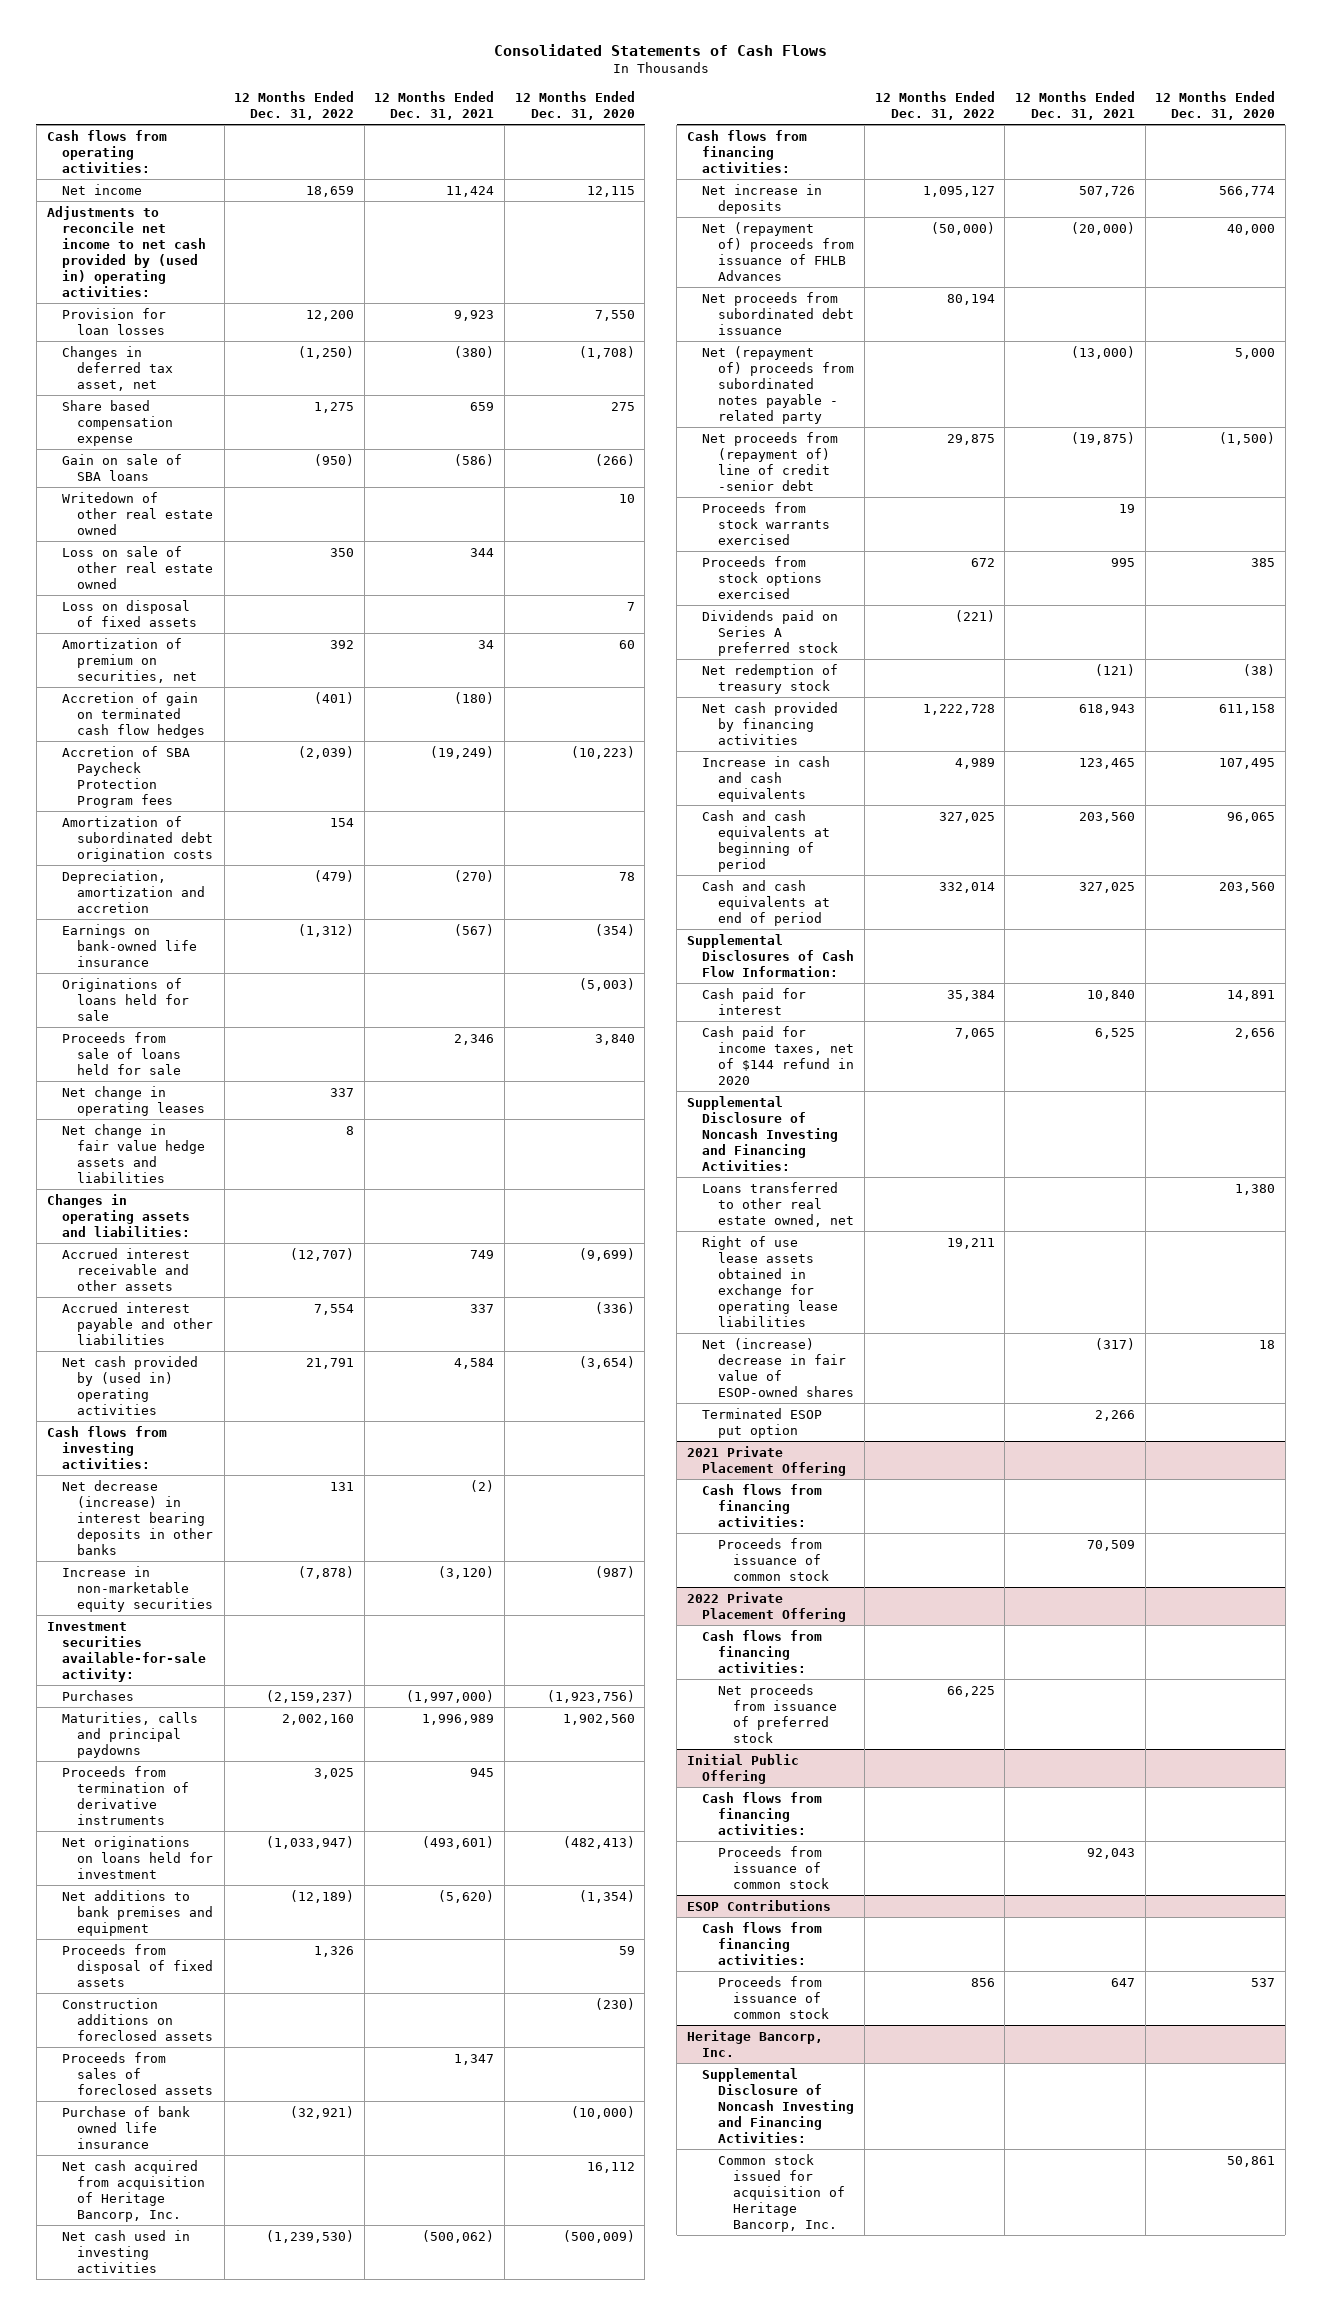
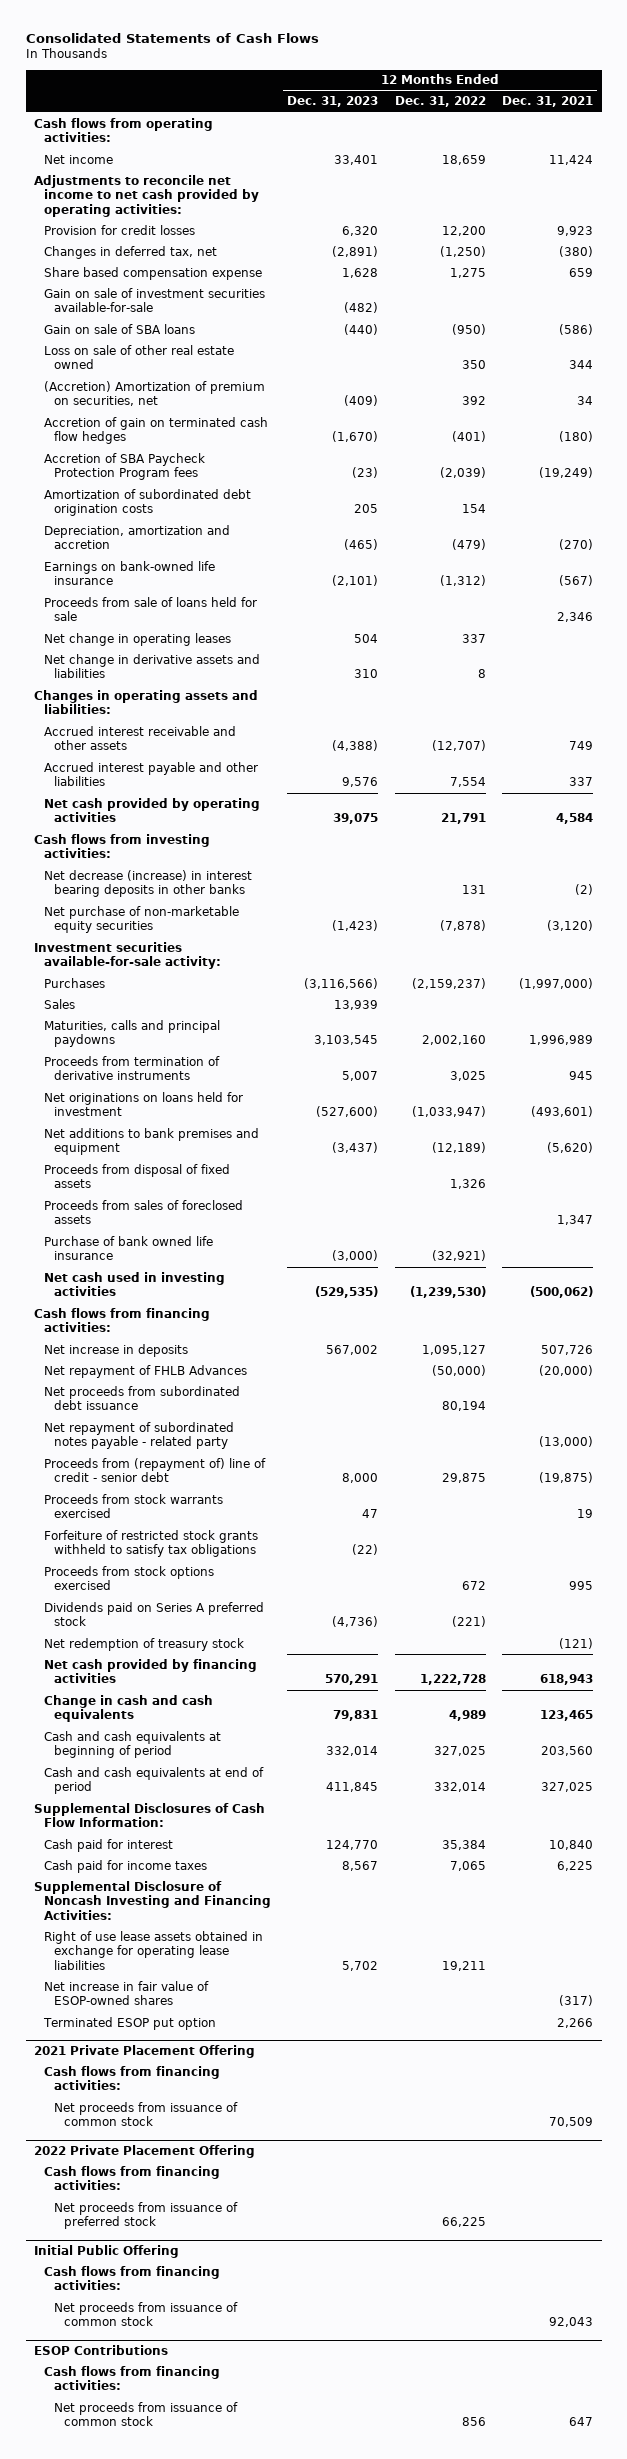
[514,90,635,120] 12 Months Ended Dec. 31, 2020 -> none
none -> [287,96,379,108] Dec. 31, 2023
[46,205,206,298] Adjustments to reconcile net income to net cash provided by (used in) operating activities: -> [33,174,259,217] Adjustments to reconcile net income to net cash provided by operating activities:
[61,307,166,335] Provision for loan losses -> [43,224,195,235] Provision for credit losses
[61,345,174,391] Changes in deferred tax asset, net -> [43,245,217,259] Changes in deferred tax, net
none -> [43,287,265,313] Gain on sale of investment securities available-for-sale
[61,491,214,535] Writedown of other real estate owned -> none
[61,599,198,627] Loss on disposal of fixed assets -> none
[61,637,198,683] Amortization of premium on securities, net -> [43,380,265,407] (Accretion) Amortization of premium on securities, net
[61,977,190,1021] Originations of loans held for sale -> none
[61,1123,206,1183] Net change in fair value hedge assets and liabilities -> [43,653,260,679] Net change in derivative assets and liabilities
[61,1355,198,1415] Net cash provided by (used in) operating activities -> [43,797,260,823] Net cash provided by operating activities
[61,1565,214,1612] Increase in non-marketable equity securities -> [43,905,239,934] Net purchase of non-marketable equity securities
none -> [43,998,75,1009] Sales
[61,1997,214,2041] Construction additions on foreclosed assets -> none
[61,2159,206,2222] Net cash acquired from acquisition of Heritage Bancorp, Inc. -> none
[702,221,854,281] Net (repayment of) proceeds from issuance of FHLB Advances -> [43,1364,247,1378] Net repayment of FHLB Advances
[702,345,854,425] Net (repayment of) proceeds from subordinated notes payable - related party -> [43,1421,234,1450] Net repayment of subordinated notes payable - related party
[702,431,839,491] Net proceeds from (repayment of) line of credit -senior debt -> [43,1457,266,1483] Proceeds from (repayment of) line of credit - senior debt
none -> [43,1529,258,1558] Forfeiture of restricted stock grants withheld to satisfy tax obligations
[702,755,831,802] Increase in cash and cash equivalents -> [43,1694,213,1723] Change in cash and cash equivalents
[702,1025,854,1085] Cash paid for income taxes, net of $144 refund in 2020 -> [43,1859,207,1873] Cash paid for income taxes
[1094,1027,1135,1039] 6,525 -> [557,1860,594,1871] 6,225
[702,1181,854,1227] Loans transferred to other real estate owned, net -> none
[702,1337,854,1397] Net (increase) decrease in fair value of ESOP-owned shares -> [43,1980,209,2006] Net increase in fair value of ESOP-owned shares
[717,1537,830,1581] Proceeds from issuance of common stock -> [53,2101,238,2127] Net proceeds from issuance of common stock
[717,1845,830,1889] Proceeds from issuance of common stock -> [53,2301,238,2327] Net proceeds from issuance of common stock
[686,2029,823,2057] Heritage Bancorp, Inc. -> none
[702,2067,854,2144] Supplemental Disclosure of Noncash Investing and Financing Activities: -> none
[717,2153,846,2233] Common stock issued for acquisition of Heritage Bancorp, Inc. -> none
[717,1975,830,2019] Proceeds from issuance of common stock -> [53,2401,238,2427] Net proceeds from issuance of common stock

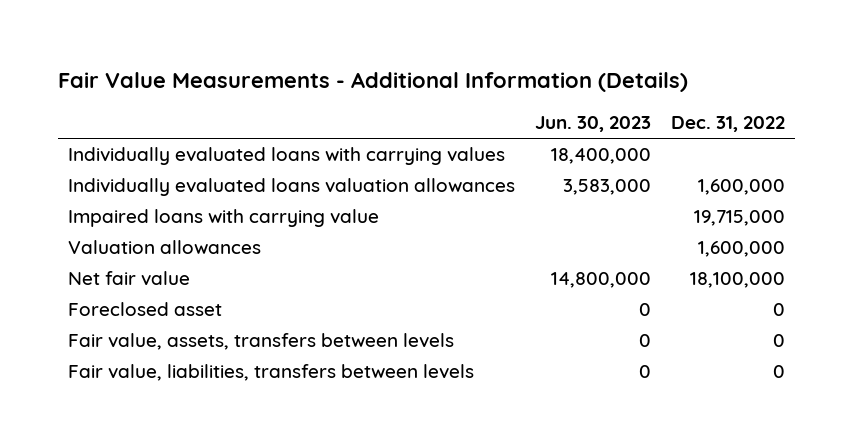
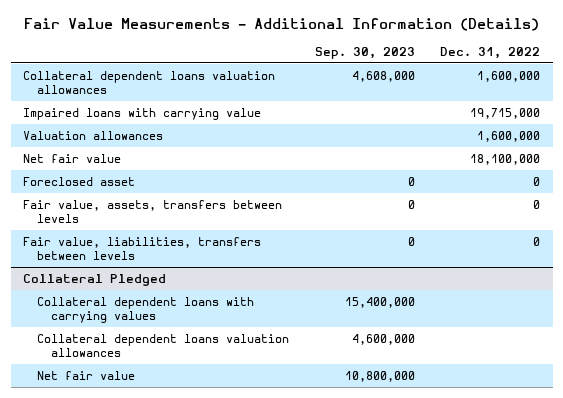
[535,116,652,133] Jun. 30, 2023 -> none
none -> [314,46,415,59] Sep. 30, 2023
[68,147,506,166] Individually evaluated loans with carrying values -> none
[68,178,516,197] Individually evaluated loans valuation allowances -> [23,70,276,94] Collateral dependent loans valuation allowances
none -> [23,273,167,286] Collateral Pledged
none -> [37,296,255,323] Collateral dependent loans with carrying values
none -> [37,333,290,357] Collateral dependent loans valuation allowances
none -> [37,370,136,380] Net fair value

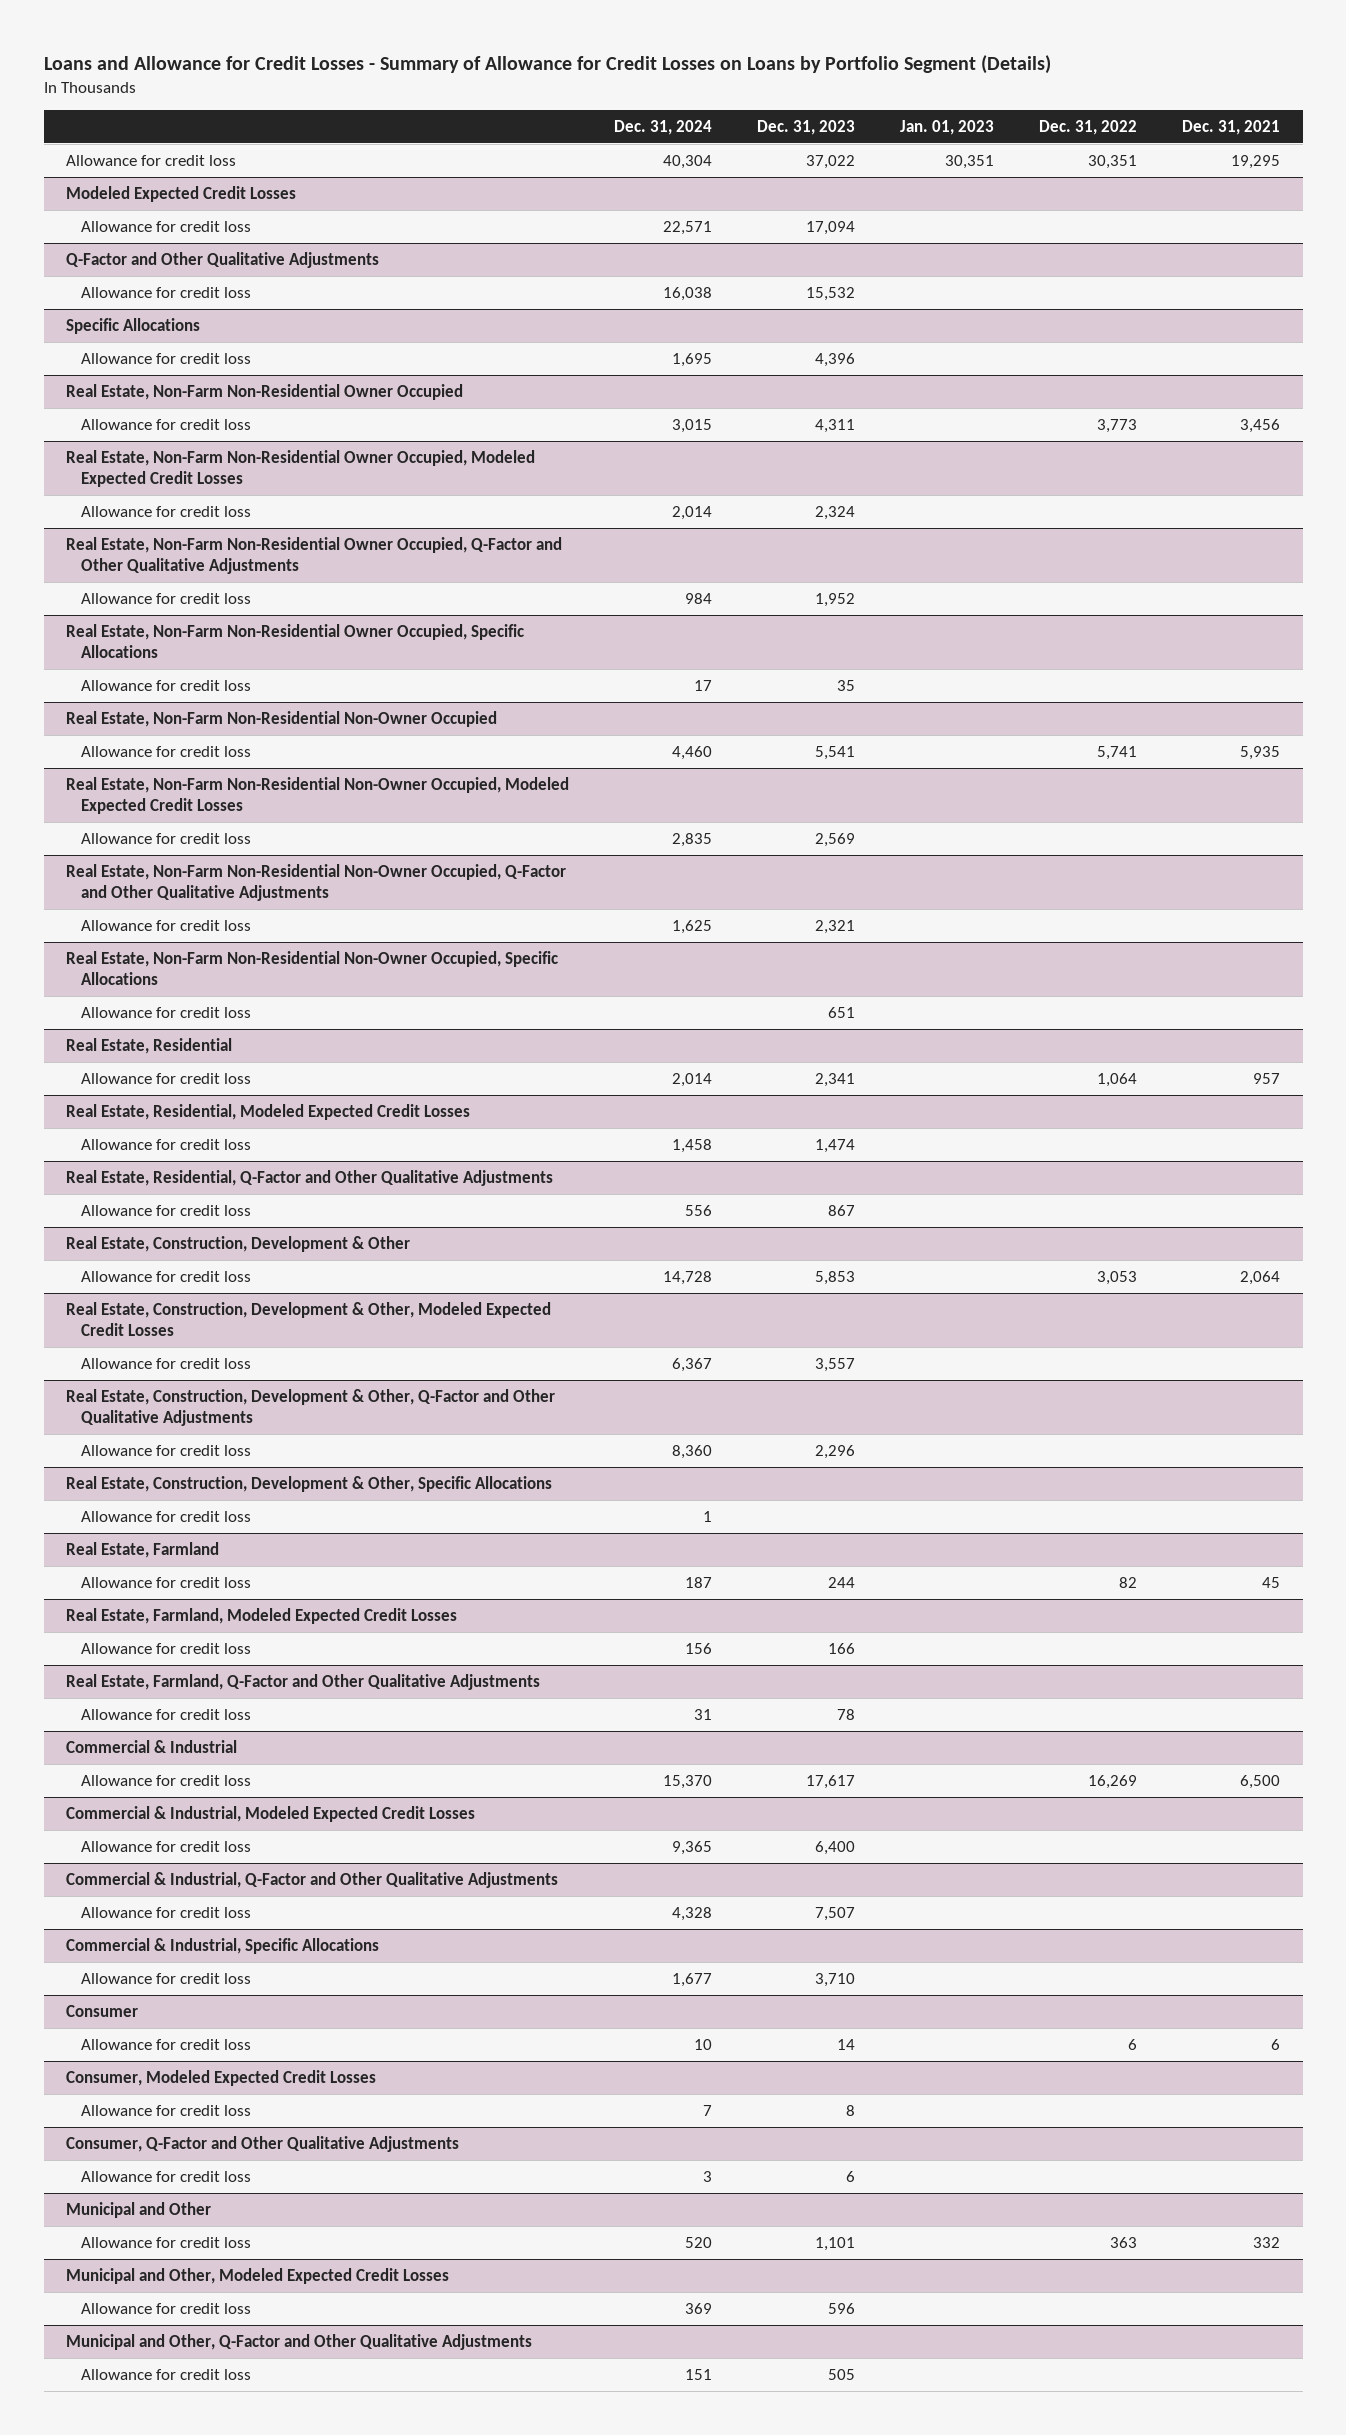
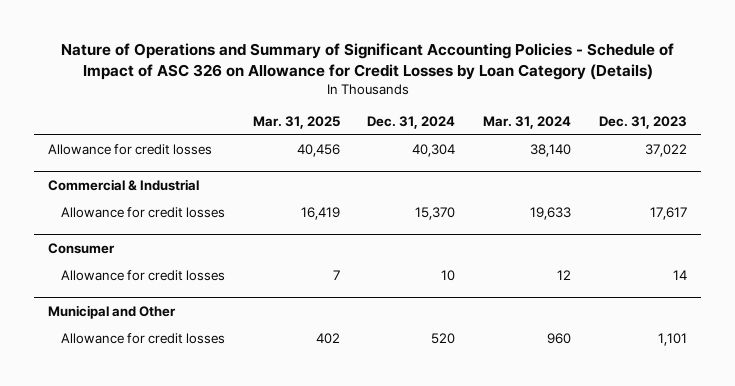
[43,54,1051,74] Loans and Allowance for Credit Losses - Summary of Allowance for Credit Losses on Loans by Portfolio Segment (Details) -> [60,43,674,81] Nature of Operations and Summary of Significant Accounting Policies - Schedule of Impact of ASC 326 on Allowance for Credit Losses by Loan Category (Details)
[900,119,995,135] Jan. 01, 2023 -> none
[1039,119,1138,135] Dec. 31, 2022 -> none
[1182,119,1281,135] Dec. 31, 2021 -> none
none -> [252,116,340,130] Mar. 31, 2025
none -> [483,116,572,130] Mar. 31, 2024
[66,186,297,203] Modeled Expected Credit Losses -> none
[80,221,251,233] Allowance for credit loss -> none
[66,252,380,269] Q-Factor and Other Qualitative Adjustments -> none
[80,287,251,299] Allowance for credit loss -> none
[66,318,201,335] Specific Allocations -> none
[80,353,251,365] Allowance for credit loss -> none
[66,384,464,401] Real Estate, Non-Farm Non-Residential Owner Occupied -> none
[80,419,251,431] Allowance for credit loss -> none
[66,450,536,487] Real Estate, Non-Farm Non-Residential Owner Occupied, Modeled Expected Credit Losses -> none
[80,506,251,518] Allowance for credit loss -> none
[66,537,563,574] Real Estate, Non-Farm Non-Residential Owner Occupied, Q-Factor and Other Qualitative Adjustments -> none
[80,593,251,605] Allowance for credit loss -> none
[66,624,525,658] Real Estate, Non-Farm Non-Residential Owner Occupied, Specific Allocations -> none
[80,680,251,692] Allowance for credit loss -> none
[66,711,498,728] Real Estate, Non-Farm Non-Residential Non-Owner Occupied -> none
[80,746,251,758] Allowance for credit loss -> none
[66,777,570,814] Real Estate, Non-Farm Non-Residential Non-Owner Occupied, Modeled Expected Credit Losses -> none
[80,833,251,845] Allowance for credit loss -> none
[66,864,567,901] Real Estate, Non-Farm Non-Residential Non-Owner Occupied, Q-Factor and Other Qualitative Adjustments -> none
[80,920,251,932] Allowance for credit loss -> none
[66,951,559,985] Real Estate, Non-Farm Non-Residential Non-Owner Occupied, Specific Allocations -> none
[80,1007,251,1019] Allowance for credit loss -> none
[66,1038,233,1055] Real Estate, Residential -> none
[80,1073,251,1085] Allowance for credit loss -> none
[66,1104,471,1121] Real Estate, Residential, Modeled Expected Credit Losses -> none
[80,1139,251,1151] Allowance for credit loss -> none
[66,1170,554,1187] Real Estate, Residential, Q-Factor and Other Qualitative Adjustments -> none
[80,1205,251,1217] Allowance for credit loss -> none
[66,1236,411,1253] Real Estate, Construction, Development & Other -> none
[80,1271,251,1283] Allowance for credit loss -> none
[66,1302,552,1336] Real Estate, Construction, Development & Other, Modeled Expected Credit Losses -> none
[80,1358,251,1370] Allowance for credit loss -> none
[66,1389,556,1426] Real Estate, Construction, Development & Other, Q-Factor and Other Qualitative Adjustments -> none
[80,1445,251,1457] Allowance for credit loss -> none
[66,1476,553,1493] Real Estate, Construction, Development & Other, Specific Allocations -> none
[80,1511,251,1523] Allowance for credit loss -> none
[66,1542,220,1559] Real Estate, Farmland -> none
[80,1577,251,1589] Allowance for credit loss -> none
[66,1608,458,1625] Real Estate, Farmland, Modeled Expected Credit Losses -> none
[80,1643,251,1655] Allowance for credit loss -> none
[66,1674,541,1691] Real Estate, Farmland, Q-Factor and Other Qualitative Adjustments -> none
[80,1709,251,1721] Allowance for credit loss -> none
[66,155,237,167] Allowance for credit loss -> [48,144,213,156] Allowance for credit losses
[66,1806,476,1823] Commercial & Industrial, Modeled Expected Credit Losses -> none
[80,1841,251,1853] Allowance for credit loss -> none
[66,1872,559,1889] Commercial & Industrial, Q-Factor and Other Qualitative Adjustments -> none
[80,1907,251,1919] Allowance for credit loss -> none
[66,1938,380,1955] Commercial & Industrial, Specific Allocations -> none
[80,1973,251,1985] Allowance for credit loss -> none
[80,1775,251,1787] Allowance for credit loss -> [60,207,225,219] Allowance for credit losses
[66,2070,377,2087] Consumer, Modeled Expected Credit Losses -> none
[80,2105,251,2117] Allowance for credit loss -> none
[66,2136,460,2153] Consumer, Q-Factor and Other Qualitative Adjustments -> none
[80,2171,251,2183] Allowance for credit loss -> none
[80,2039,251,2051] Allowance for credit loss -> [60,270,225,282] Allowance for credit losses
[66,2268,450,2285] Municipal and Other, Modeled Expected Credit Losses -> none
[80,2303,251,2315] Allowance for credit loss -> none
[66,2334,533,2351] Municipal and Other, Q-Factor and Other Qualitative Adjustments -> none
[80,2369,251,2381] Allowance for credit loss -> none
[80,2237,251,2249] Allowance for credit loss -> [60,333,225,345] Allowance for credit losses

